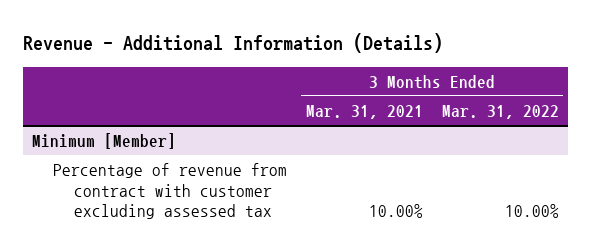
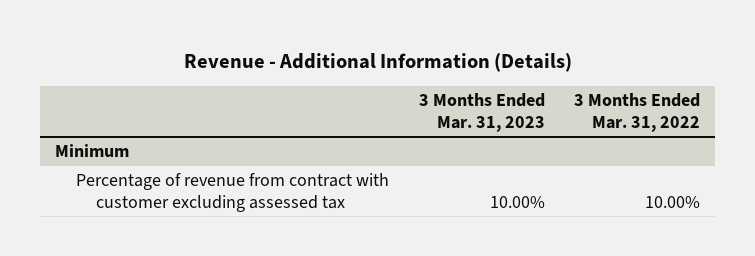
[305,105,423,120] Mar. 31, 2021 -> none
none -> [418,93,545,132] 3 Months Ended Mar. 31, 2023
[32,133,177,150] Minimum [Member] -> [55,144,130,158] Minimum

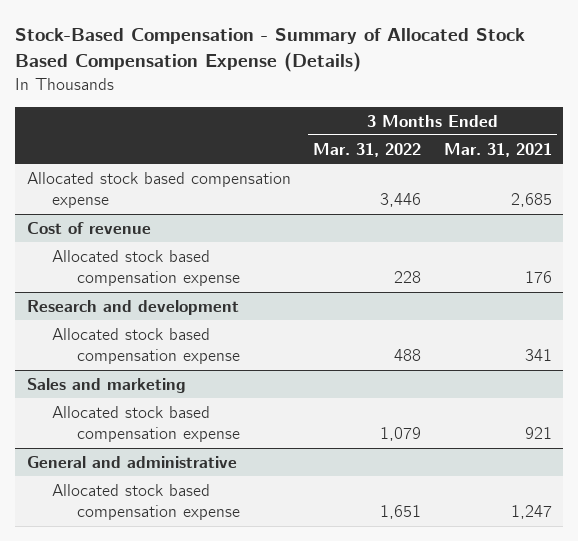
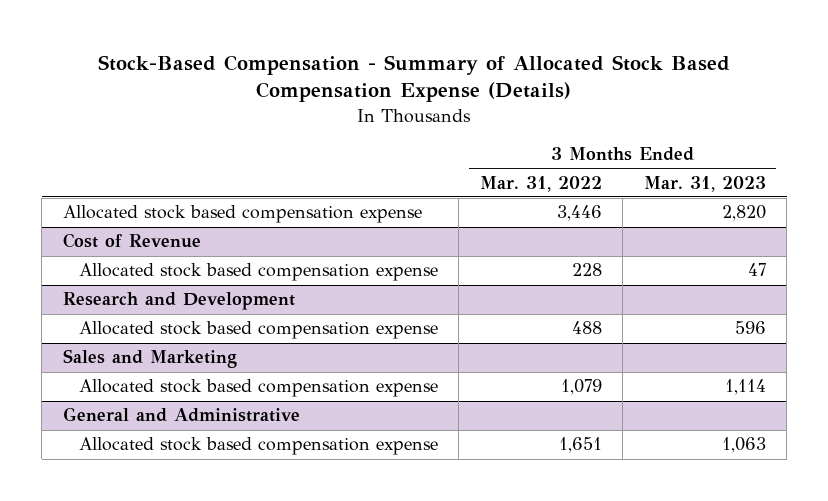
[443,142,552,157] Mar. 31, 2021 -> none
none -> [643,175,766,192] Mar. 31, 2023
[26,221,151,234] Cost of revenue -> [62,233,201,249] Cost of Revenue
[26,299,239,315] Research and development -> [62,292,295,311] Research and Development
[26,377,186,393] Sales and marketing -> [62,349,237,369] Sales and Marketing
[26,455,237,468] General and administrative -> [62,407,300,423] General and Administrative

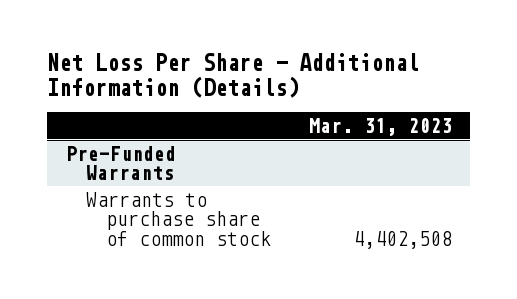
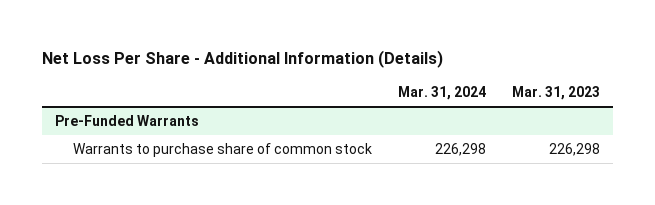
none -> [397,86,486,101] Mar. 31, 2024
[352,231,452,250] 4,402,508 -> [548,142,600,156] 226,298

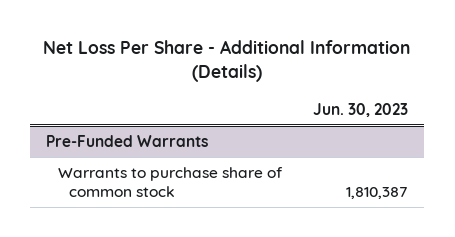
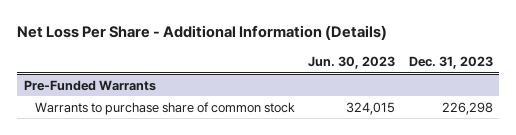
none -> [408,56,493,70] Dec. 31, 2023
[346,187,409,200] 1,810,387 -> [346,101,396,115] 324,015

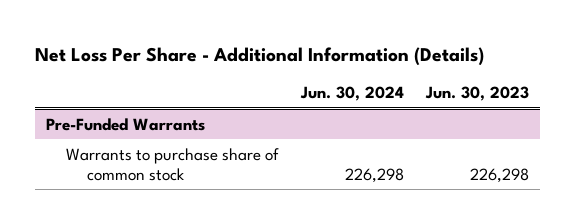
[408,56,493,70] Dec. 31, 2023 -> none
none -> [300,86,405,102] Jun. 30, 2024
[346,101,396,115] 324,015 -> [470,168,530,184] 226,298

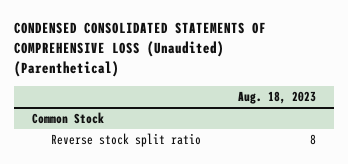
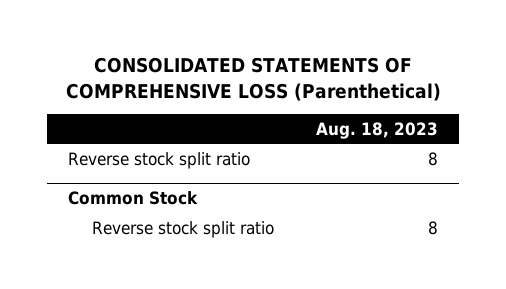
[13,22,266,78] CONDENSED CONSOLIDATED STATEMENTS OF COMPREHENSIVE LOSS (Unaudited) (Parenthetical) -> [66,57,442,101] CONSOLIDATED STATEMENTS OF COMPREHENSIVE LOSS (Parenthetical)
none -> [68,151,251,169] Reverse stock split ratio

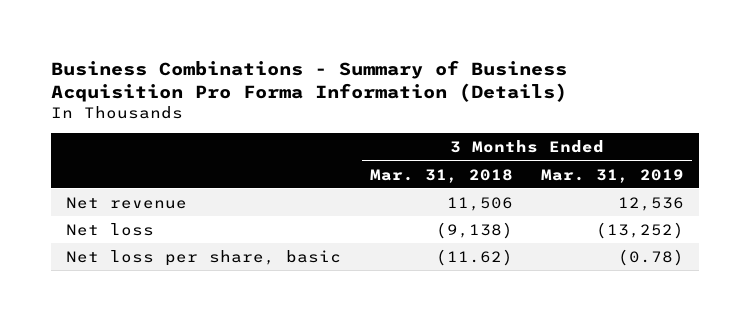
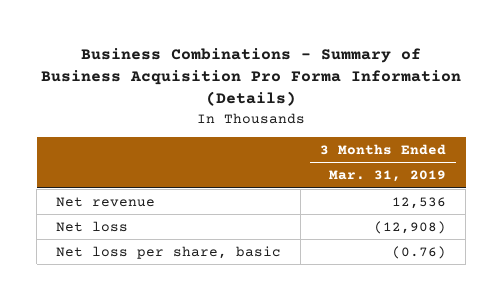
[369,168,513,183] Mar. 31, 2018 -> none
[596,221,685,239] (13,252) -> [374,220,447,234] (12,908)
[618,248,685,266] (0.78) -> [392,245,447,259] (0.76)

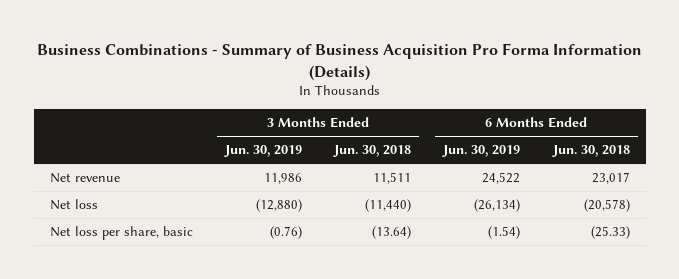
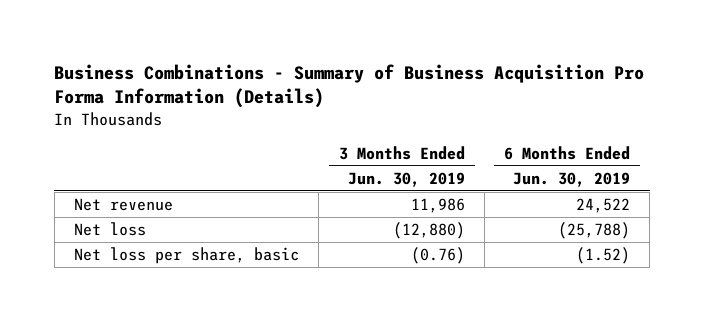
[333,145,412,158] Jun. 30, 2018 -> none
[551,145,630,158] Jun. 30, 2018 -> none
[474,199,521,213] (26,134) -> [558,222,631,240] (25,788)
[488,226,521,240] (1.54) -> [576,247,631,265] (1.52)

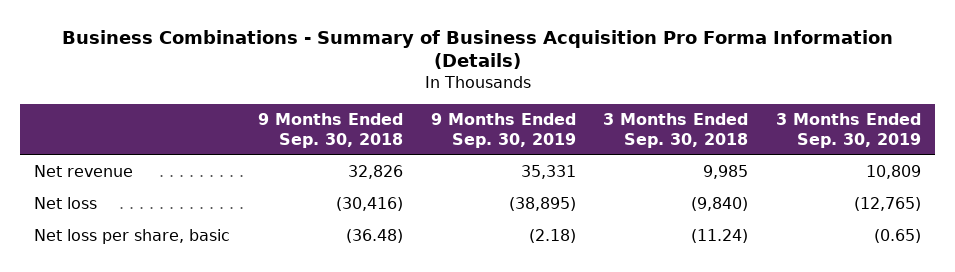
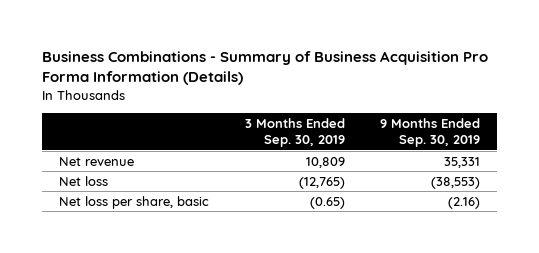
[257,112,403,148] 9 Months Ended Sep. 30, 2018 -> none
[603,112,749,148] 3 Months Ended Sep. 30, 2018 -> none
[508,197,576,212] (38,895) -> [430,176,480,189] (38,553)
[528,229,576,244] (2.18) -> [447,196,480,209] (2.16)

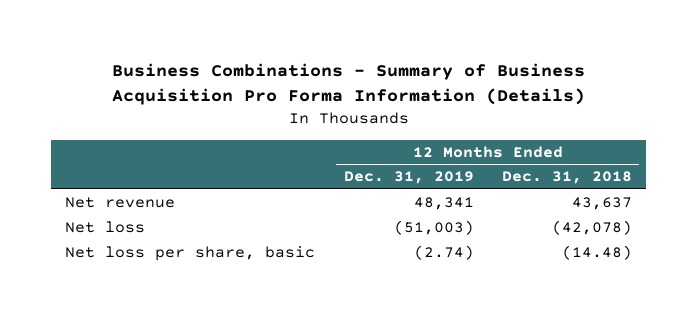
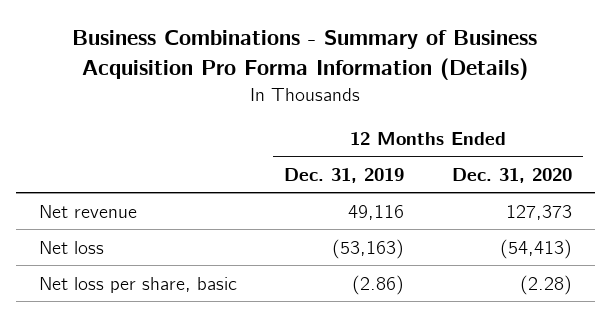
[502,171,633,185] Dec. 31, 2018 -> none
none -> [451,167,572,183] Dec. 31, 2020
[413,197,474,211] 48,341 -> [348,204,405,220] 49,116
[393,220,474,236] (51,003) -> [332,238,405,259] (53,163)
[413,245,474,261] (2.74) -> [352,274,405,295] (2.86)

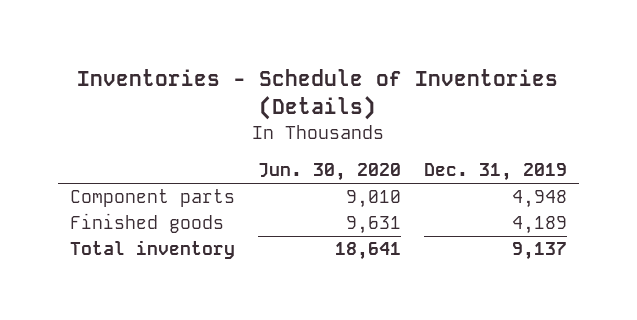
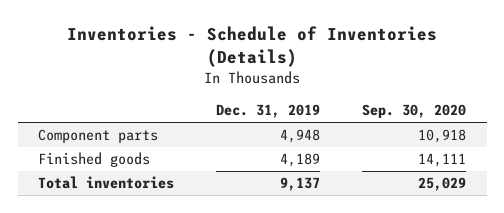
[257,163,401,182] Jun. 30, 2020 -> none
none -> [361,104,466,119] Sep. 30, 2020
[69,240,235,260] Total inventory -> [38,176,175,190] Total inventories

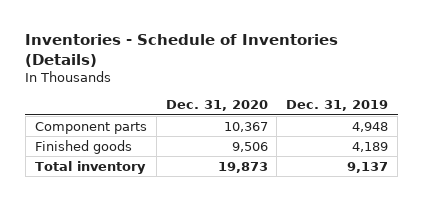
[361,104,466,119] Sep. 30, 2020 -> none
none -> [165,100,268,112] Dec. 31, 2020
[38,176,175,190] Total inventories -> [34,160,146,174] Total inventory

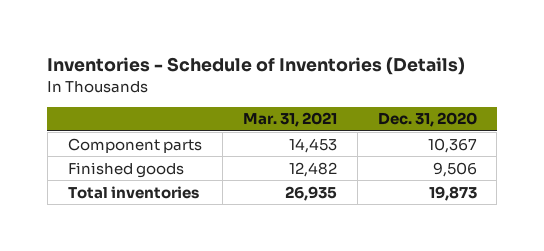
[286,100,389,112] Dec. 31, 2019 -> none
none -> [242,112,337,128] Mar. 31, 2021
[34,160,146,174] Total inventory -> [67,185,199,199] Total inventories

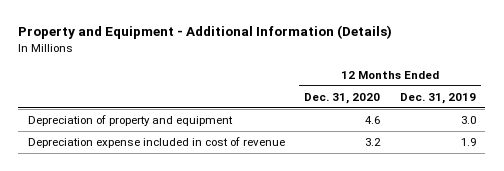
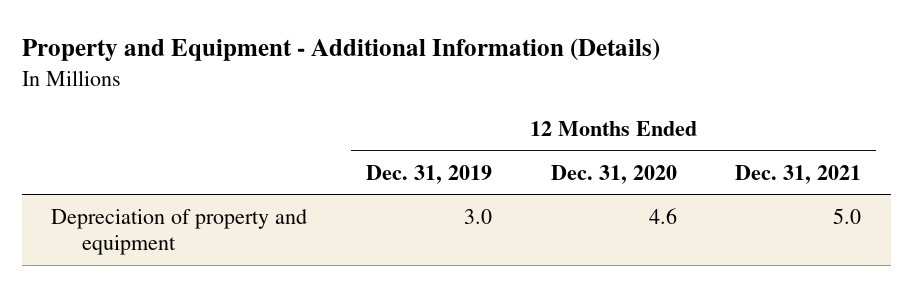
none -> [735,164,862,184] Dec. 31, 2021
[27,137,285,149] Depreciation expense included in cost of revenue -> none

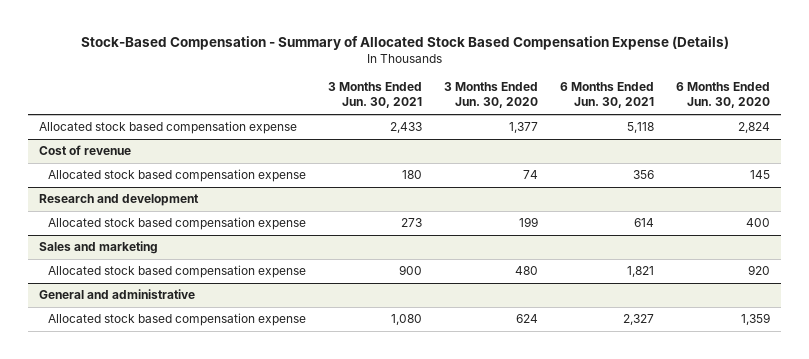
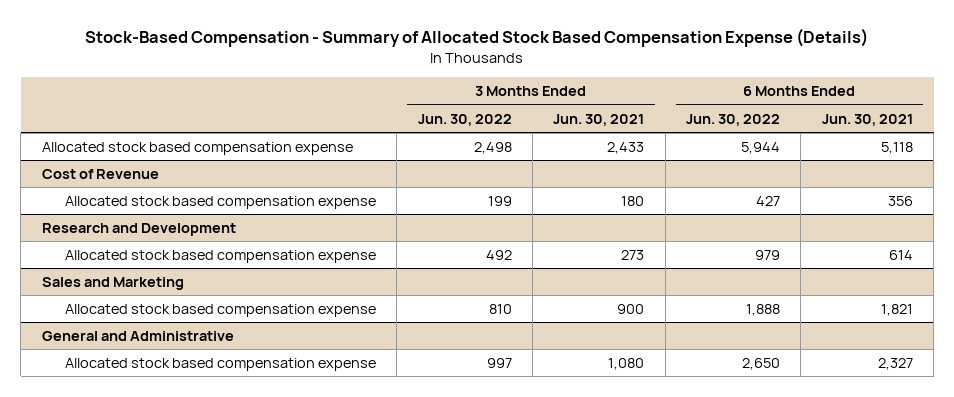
[444,82,539,109] 3 Months Ended Jun. 30, 2020 -> none
[675,82,770,109] 6 Months Ended Jun. 30, 2020 -> none
none -> [417,113,512,126] Jun. 30, 2022
none -> [686,113,781,126] Jun. 30, 2022
[39,145,132,156] Cost of revenue -> [41,168,159,179] Cost of Revenue
[39,194,200,207] Research and development -> [41,222,236,236] Research and Development
[39,241,159,255] Sales and marketing -> [41,276,184,290] Sales and Marketing
[39,289,196,300] General and administrative -> [41,330,234,341] General and Administrative

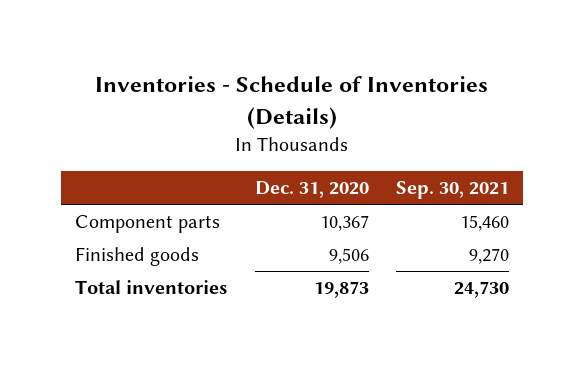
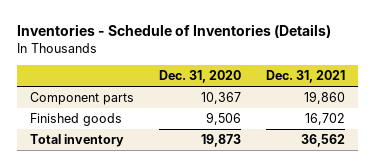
[396,181,510,200] Sep. 30, 2021 -> none
none -> [266,70,346,84] Dec. 31, 2021
[74,279,227,294] Total inventories -> [29,134,124,148] Total inventory

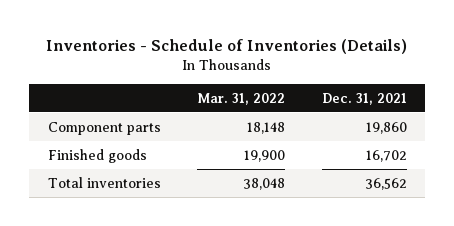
[159,70,242,84] Dec. 31, 2020 -> none
none -> [197,92,286,105] Mar. 31, 2022
[29,134,124,148] Total inventory -> [47,176,161,188] Total inventories

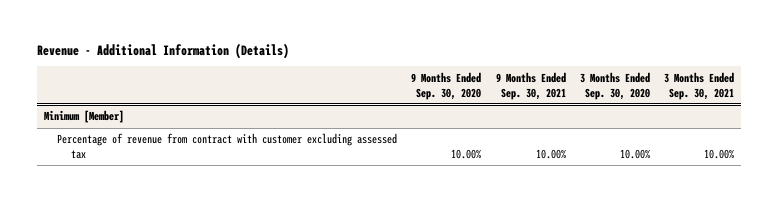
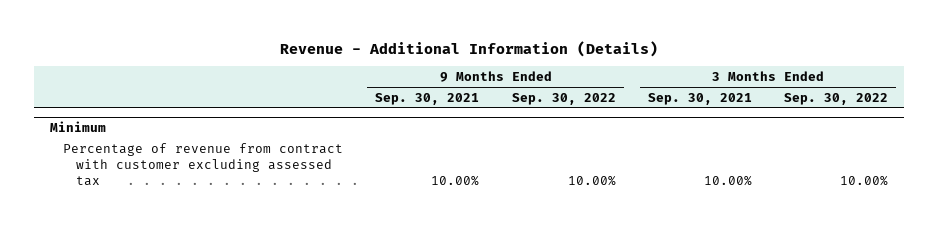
[411,71,482,100] 9 Months Ended Sep. 30, 2020 -> none
[579,71,650,100] 3 Months Ended Sep. 30, 2020 -> none
none -> [511,92,616,105] Sep. 30, 2022
none -> [783,92,888,105] Sep. 30, 2022
[43,110,124,124] Minimum [Member] -> [50,120,107,132] Minimum

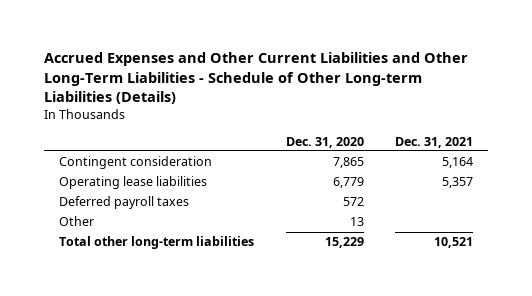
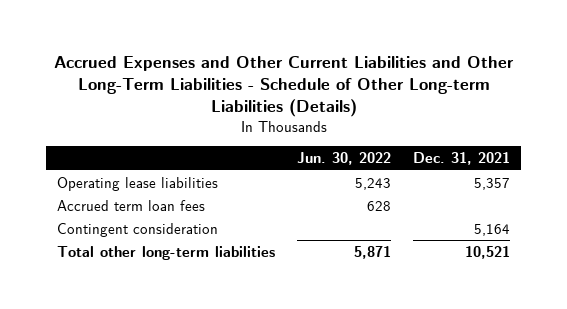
[285,136,364,148] Dec. 31, 2020 -> none
none -> [297,151,392,165] Jun. 30, 2022
[59,196,190,210] Deferred payroll taxes -> none
[59,216,95,227] Other -> none
none -> [56,199,205,211] Accrued term loan fees
[59,156,213,170] Contingent consideration -> [56,222,218,237] Contingent consideration

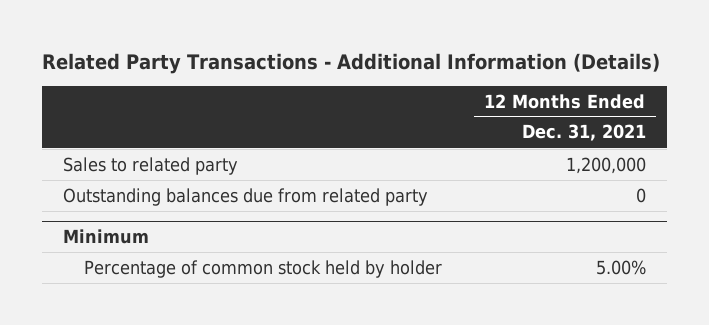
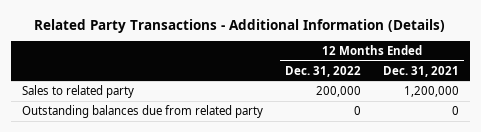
none -> [284,65,361,77] Dec. 31, 2022
[63,228,150,244] Minimum -> none
[83,259,442,278] Percentage of common stock held by holder -> none

